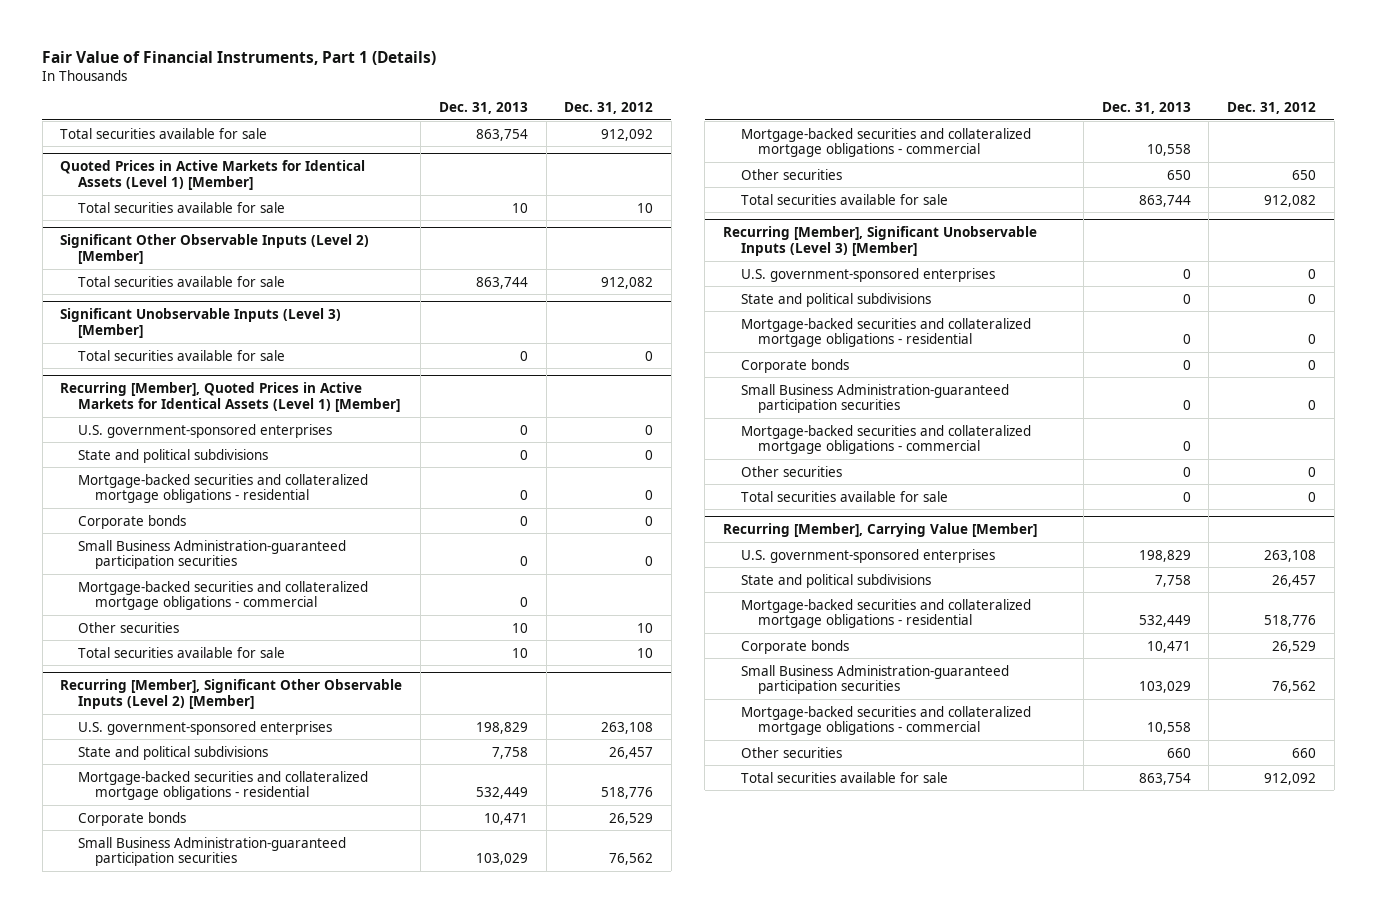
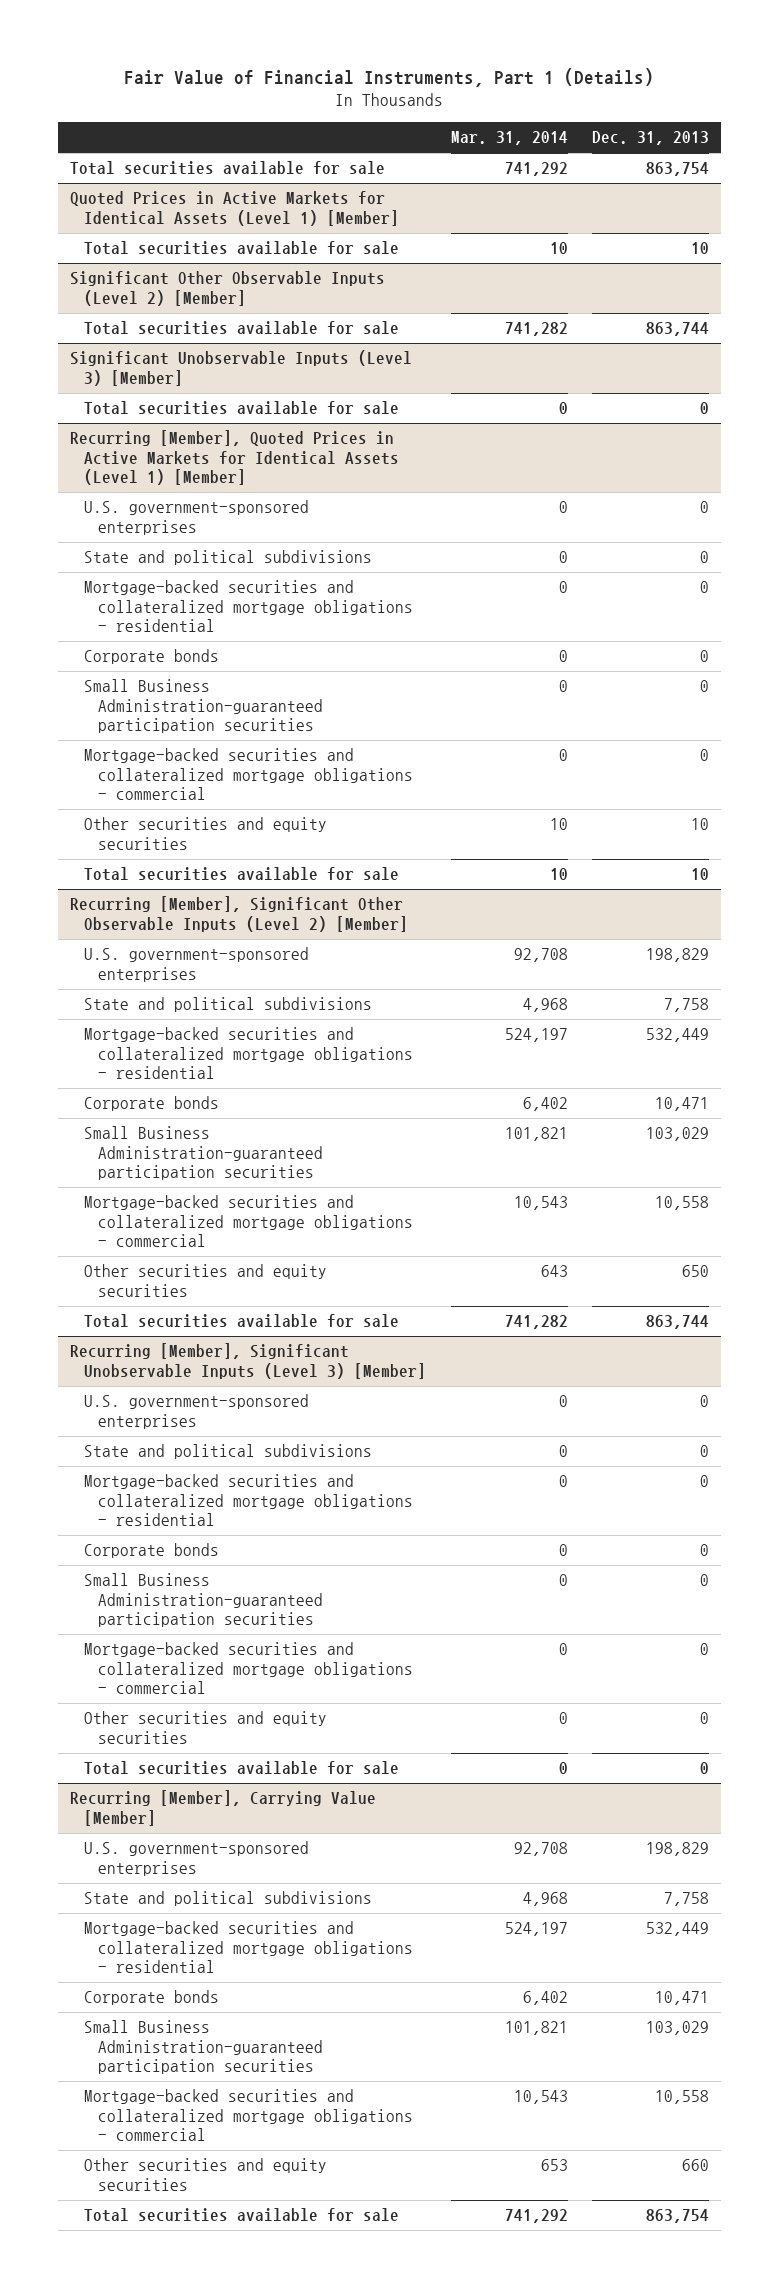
[564,102,654,115] Dec. 31, 2012 -> none
none -> [450,131,568,146] Mar. 31, 2014
[77,621,179,633] Other securities -> [83,817,327,850] Other securities and equity securities
[740,168,842,180] Other securities -> [83,1264,327,1297] Other securities and equity securities
[740,465,842,477] Other securities -> [83,1711,327,1744] Other securities and equity securities
[740,746,842,758] Other securities -> [83,2158,327,2191] Other securities and equity securities

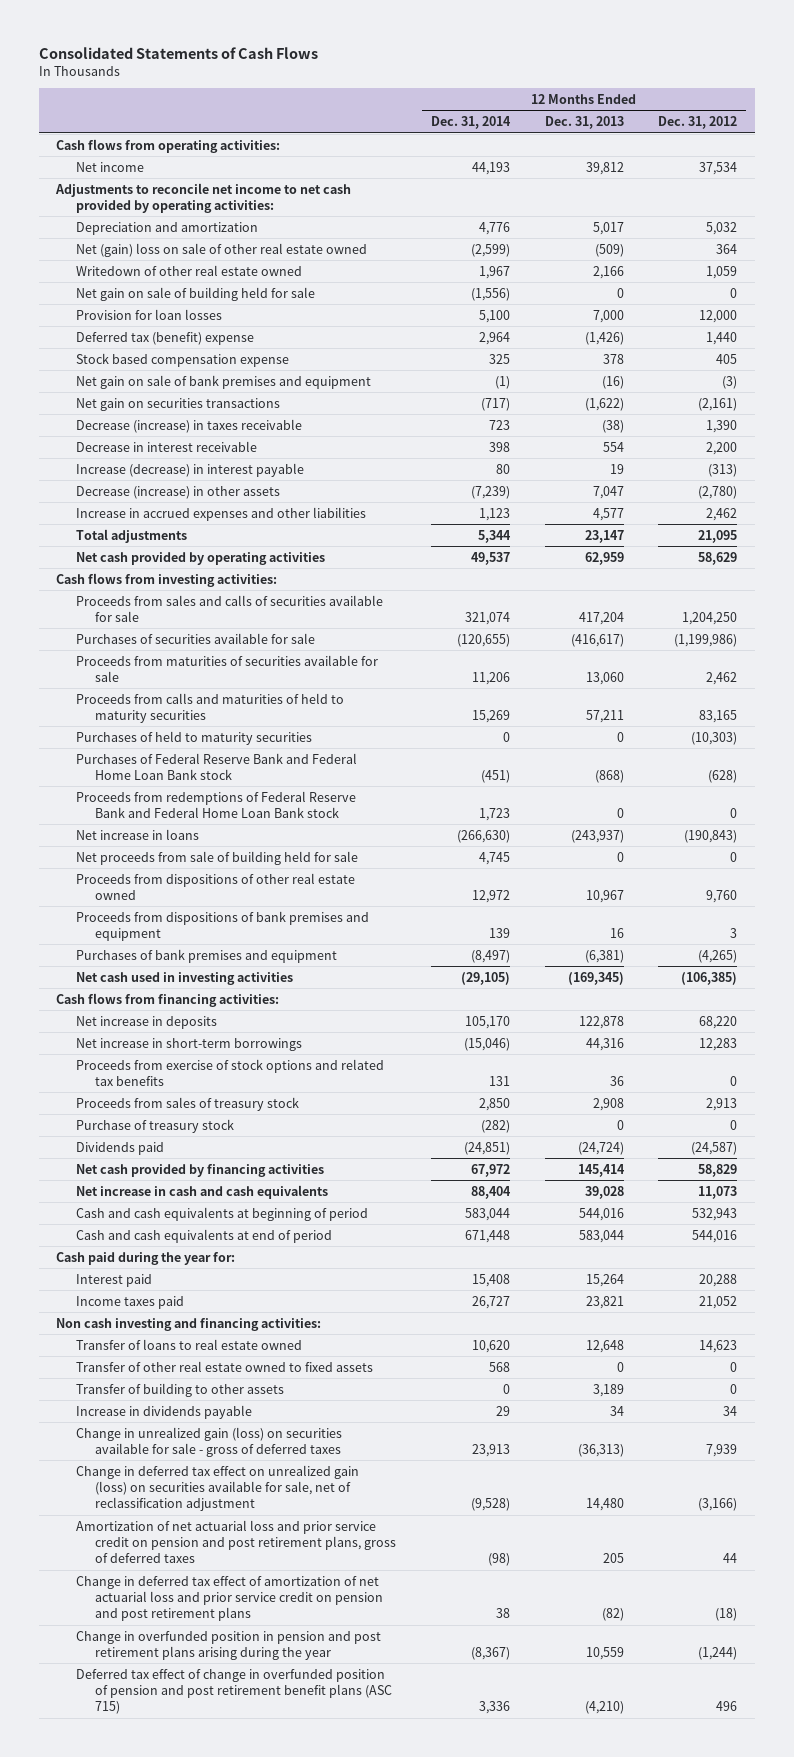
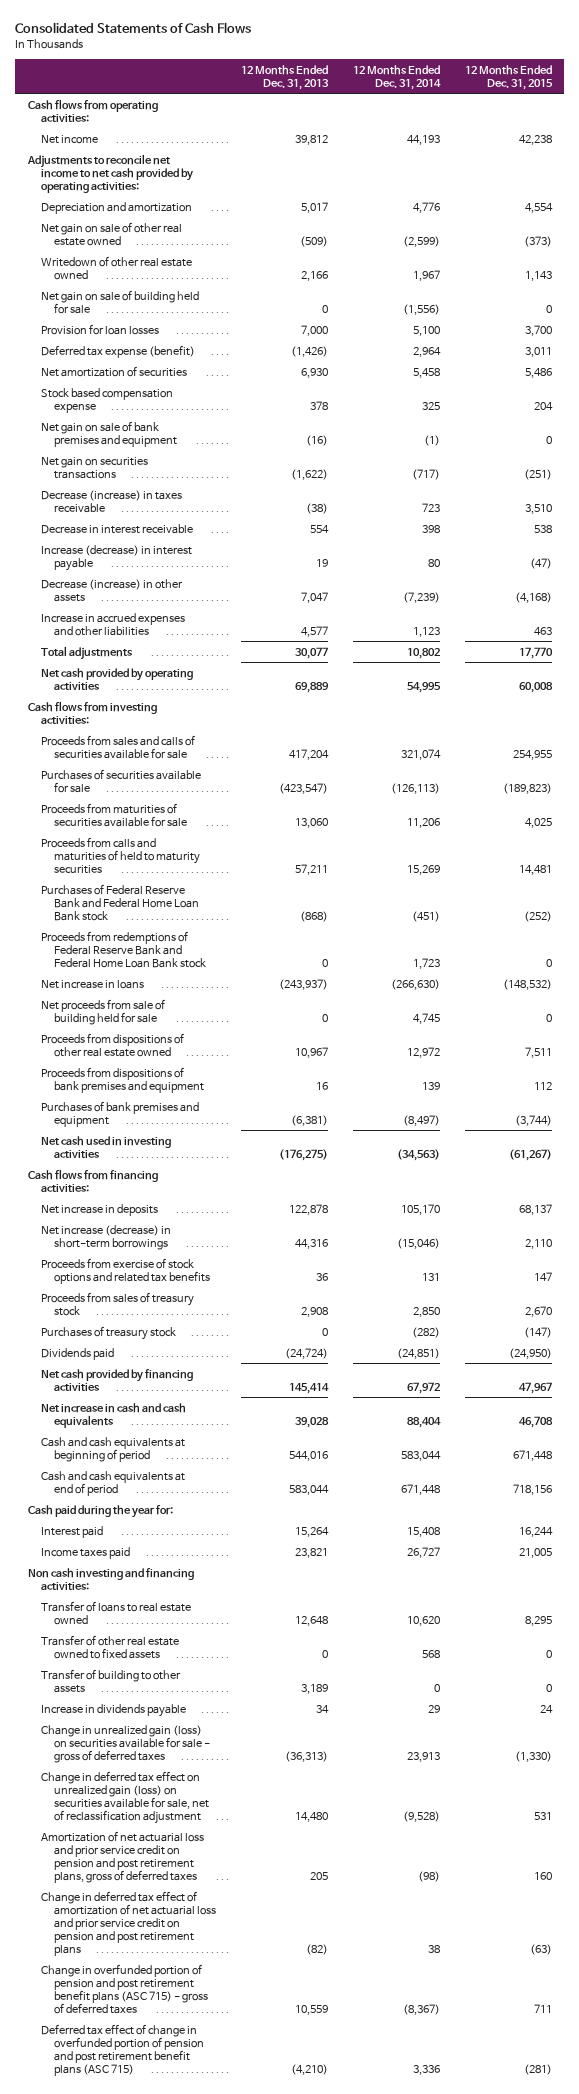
[658,116,738,130] Dec. 31, 2012 -> none
none -> [464,64,553,90] 12 Months Ended Dec. 31, 2015
[75,242,367,257] Net (gain) loss on sale of other real estate owned -> [40,221,182,246] Net gain on sale of other real estate owned
[75,331,254,345] Deferred tax (benefit) expense -> [40,344,195,358] Deferred tax expense (benefit)
none -> [40,365,187,377] Net amortization of securities
[477,529,511,543] 5,344 -> [406,647,440,659] 10,802
[584,529,624,543] 23,147 -> [294,646,328,659] 30,077
[470,551,510,565] 49,537 -> [406,681,441,693] 54,995
[584,551,624,565] 62,959 -> [294,681,329,693] 69,889
[456,633,510,647] (120,655) -> [390,782,440,794] (126,113)
[570,633,624,647] (416,617) -> [278,782,328,794] (423,547)
[75,730,312,745] Purchases of held to maturity securities -> none
[460,971,510,985] (29,105) -> [396,1148,440,1161] (34,563)
[567,971,624,985] (169,345) -> [278,1148,328,1161] (176,275)
[75,1037,302,1051] Net increase in short-term borrowings -> [40,1224,171,1250] Net increase (decrease) in short-term borrowings
[75,1118,234,1133] Purchase of treasury stock -> [40,1325,176,1340] Purchases of treasury stock
[75,1630,381,1660] Change in overfunded position in pension and post retirement plans arising during the year -> [40,1963,209,2014] Change in overfunded portion of pension and post retirement benefit plans (ASC 715) - gross of deferred taxes
[75,1668,393,1715] Deferred tax effect of change in overfunded position of pension and post retirement benefit plans (ASC 715) -> [40,2023,205,2076] Deferred tax effect of change in overfunded portion of pension and post retirement benefit plans (ASC 715)

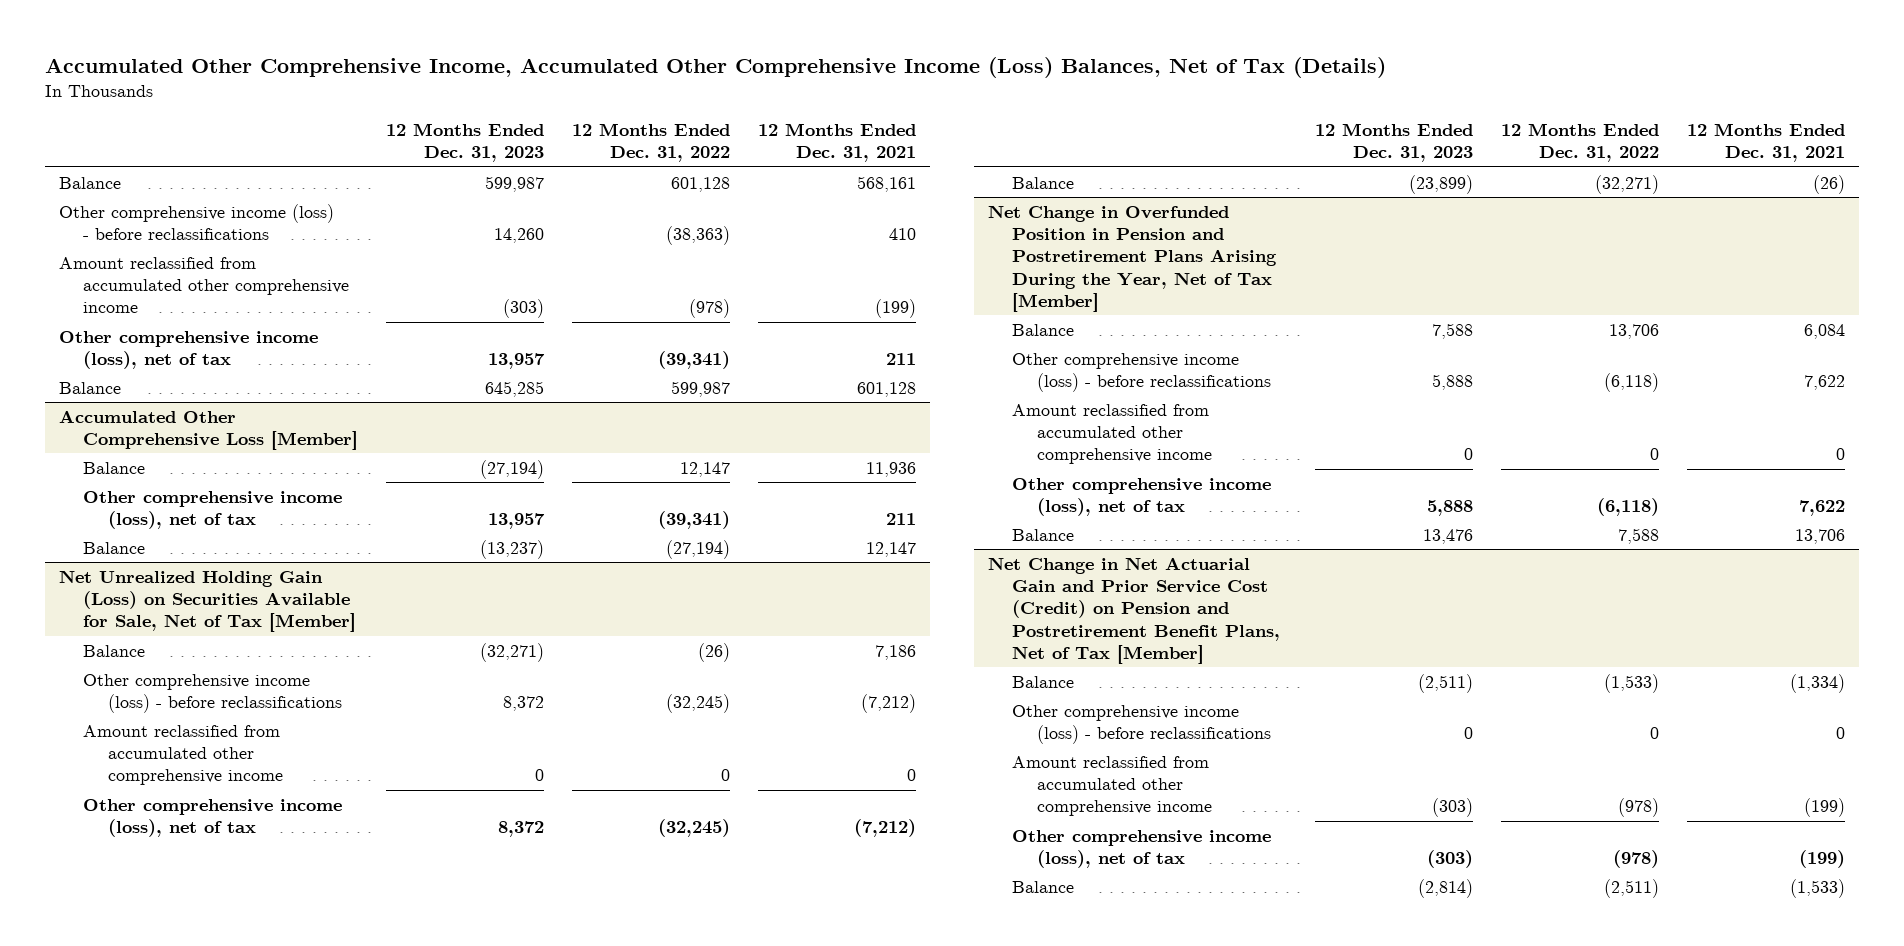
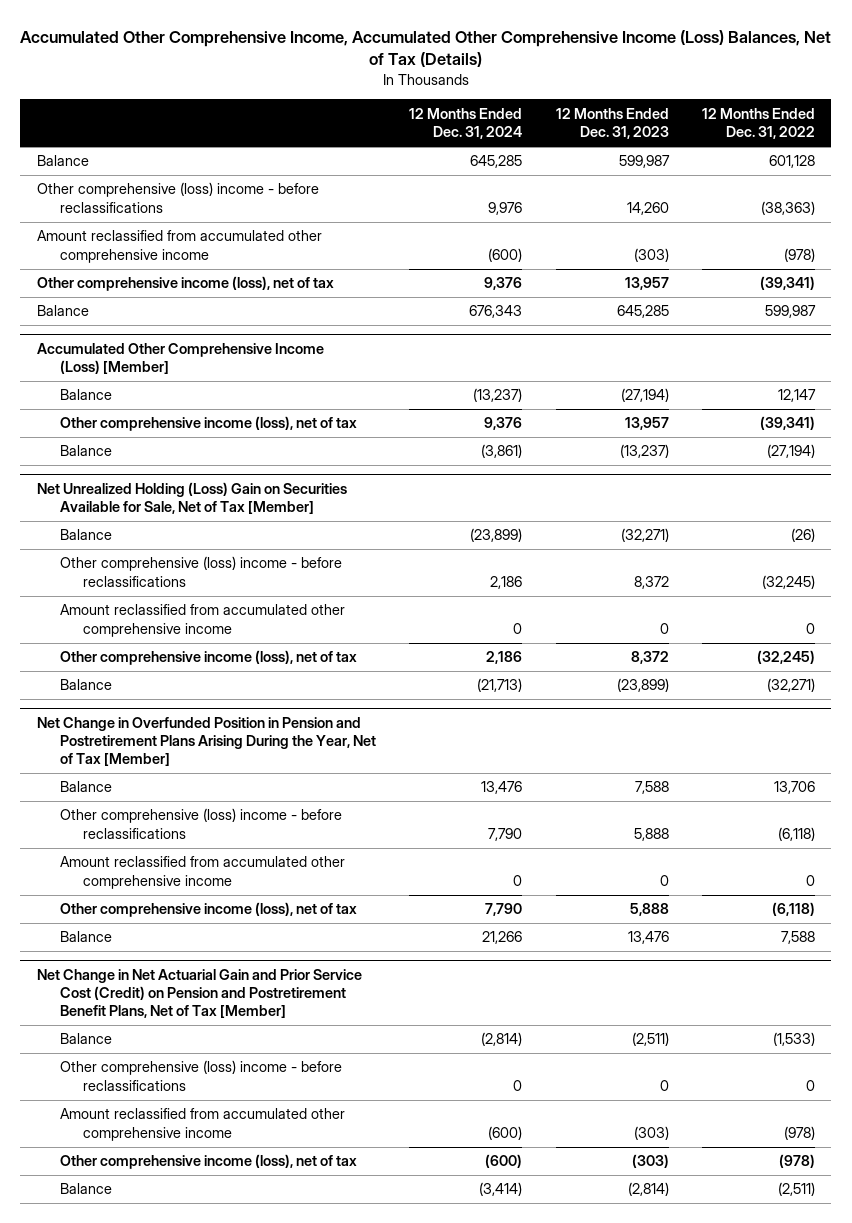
[757,122,916,163] 12 Months Ended Dec. 31, 2021 -> none
none -> [409,107,523,140] 12 Months Ended Dec. 31, 2024
[59,203,335,240] Other comprehensive income (loss) - before reclassifications -> [36,182,319,213] Other comprehensive (loss) income - before reclassifications
[59,409,359,450] Accumulated Other Comprehensive Loss [Member] -> [36,342,324,375] Accumulated Other Comprehensive Income (Loss) [Member]
[59,569,357,633] Net Unrealized Holding Gain (Loss) on Securities Available for Sale, Net of Tax [Member] -> [36,481,347,515] Net Unrealized Holding (Loss) Gain on Securities Available for Sale, Net of Tax [Member]
[83,673,342,713] Other comprehensive income (loss) - before reclassifications -> [59,556,342,587] Other comprehensive (loss) income - before reclassifications
[1012,352,1271,392] Other comprehensive income (loss) - before reclassifications -> [59,808,342,839] Other comprehensive (loss) income - before reclassifications
[1012,704,1271,744] Other comprehensive income (loss) - before reclassifications -> [59,1060,342,1091] Other comprehensive (loss) income - before reclassifications

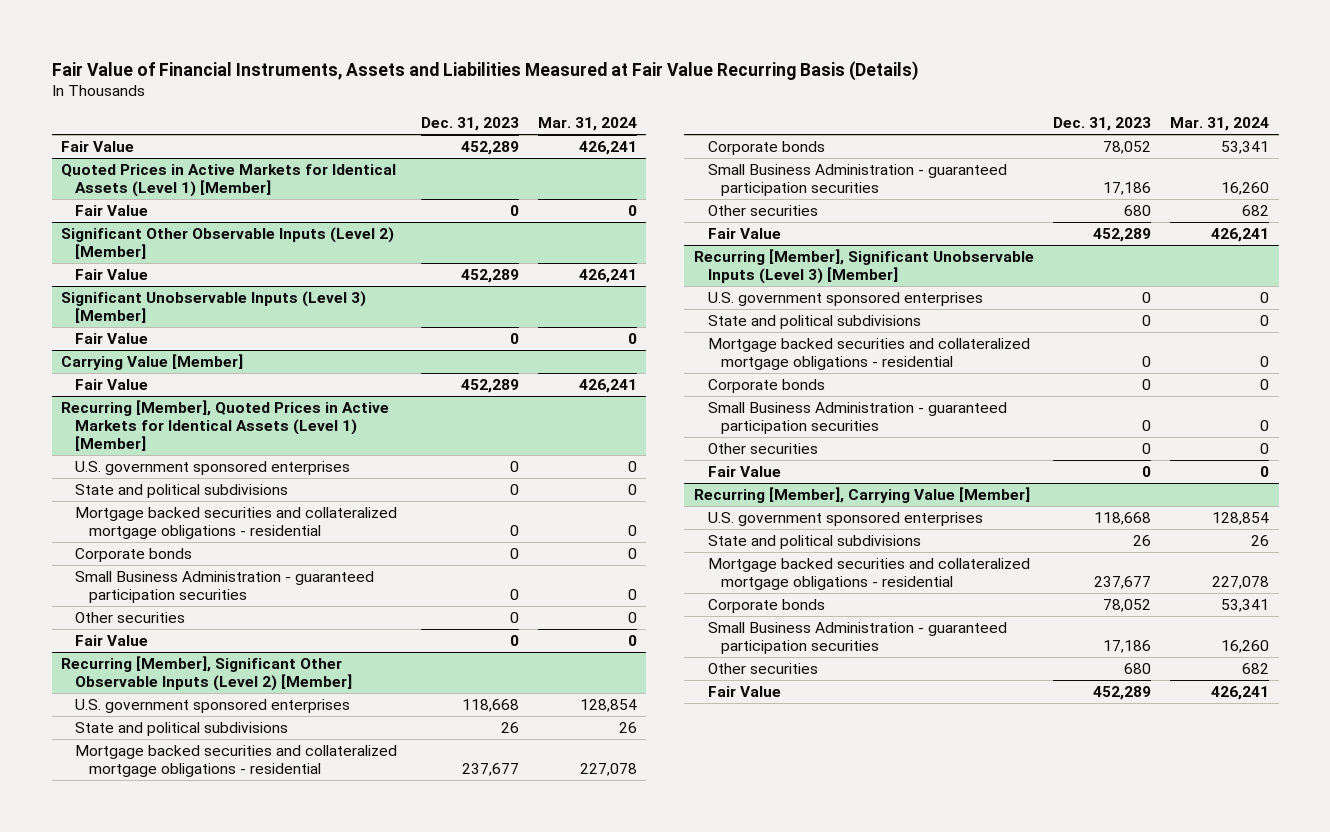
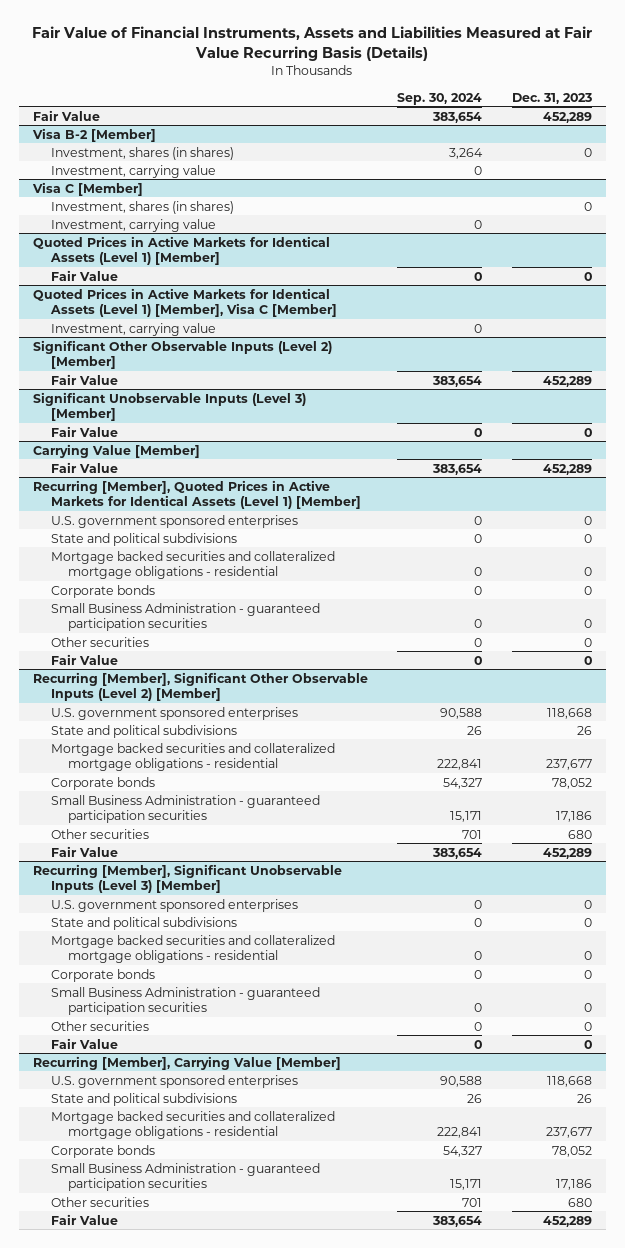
[537,117,637,132] Mar. 31, 2024 -> none
none -> [397,92,483,105] Sep. 30, 2024
none -> [32,127,157,142] Visa B-2 [Member]
none -> [50,146,234,160] Investment, shares (in shares)
none -> [50,164,216,178] Investment, carrying value
none -> [32,181,144,196] Visa C [Member]
none -> [50,200,234,214] Investment, shares (in shares)
none -> [50,218,216,232] Investment, carrying value
none -> [33,287,337,317] Quoted Prices in Active Markets for Identical Assets (Level 1) [Member], Visa C [Member]
none -> [50,322,216,336] Investment, carrying value

